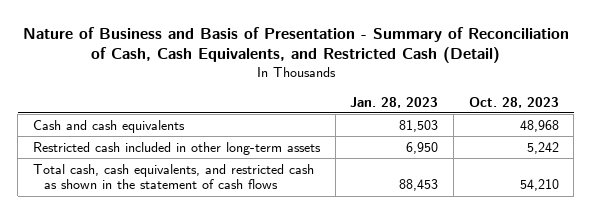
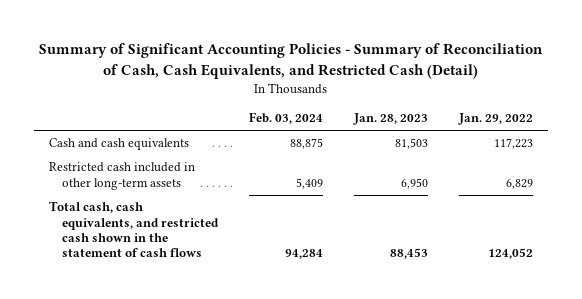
[22,26,569,64] Nature of Business and Basis of Presentation - Summary of Reconciliation of Cash, Cash Equivalents, and Restricted Cash (Detail) -> [38,43,543,79] Summary of Significant Accounting Policies - Summary of Reconciliation of Cash, Cash Equivalents, and Restricted Cash (Detail)
[468,96,559,108] Oct. 28, 2023 -> none
none -> [248,112,323,125] Feb. 03, 2024
none -> [457,113,533,126] Jan. 29, 2022
[32,163,314,190] Total cash, cash equivalents, and restricted cash as shown in the statement of cash flows -> [49,201,219,258] Total cash, cash equivalents, and restricted cash shown in the statement of cash flows

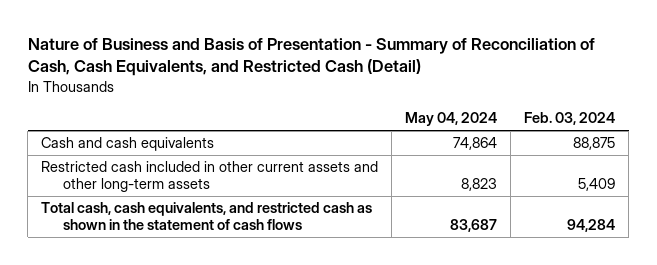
[38,43,543,79] Summary of Significant Accounting Policies - Summary of Reconciliation of Cash, Cash Equivalents, and Restricted Cash (Detail) -> [27,38,595,77] Nature of Business and Basis of Presentation - Summary of Reconciliation of Cash, Cash Equivalents, and Restricted Cash (Detail)
[352,113,428,126] Jan. 28, 2023 -> none
[457,113,533,126] Jan. 29, 2022 -> none
none -> [405,112,498,127] May 04, 2024
[49,162,196,190] Restricted cash included in other long-term assets -> [41,161,379,192] Restricted cash included in other current assets and other long-term assets
[49,201,219,258] Total cash, cash equivalents, and restricted cash shown in the statement of cash flows -> [41,202,373,230] Total cash, cash equivalents, and restricted cash as shown in the statement of cash flows

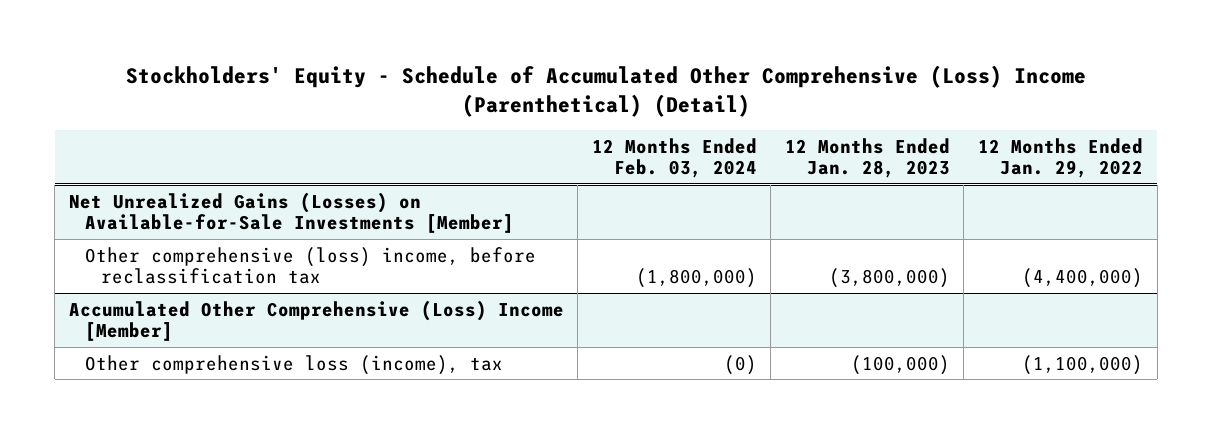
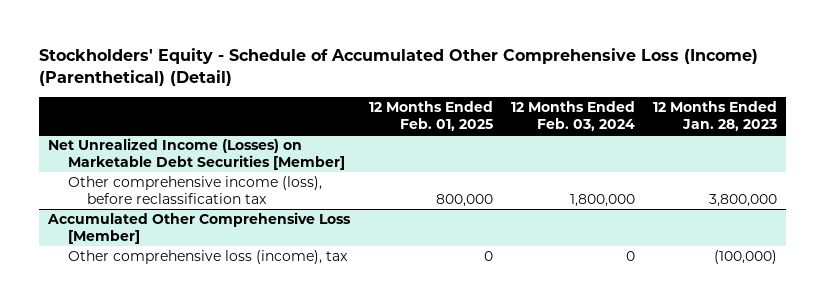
[125,65,1086,117] Stockholders' Equity - Schedule of Accumulated Other Comprehensive (Loss) Income (Parenthetical) (Detail) -> [39,48,759,86] Stockholders' Equity - Schedule of Accumulated Other Comprehensive Loss (Income) (Parenthetical) (Detail)
[977,137,1143,178] 12 Months Ended Jan. 29, 2022 -> none
none -> [368,101,493,131] 12 Months Ended Feb. 01, 2025
[68,191,514,233] Net Unrealized Gains (Losses) on Available-for-Sale Investments [Member] -> none
none -> [48,138,345,170] Net Unrealized Income (Losses) on Marketable Debt Securities [Member]
[84,246,536,284] Other comprehensive (loss) income, before reclassification tax -> [67,176,322,204] Other comprehensive income (loss), before reclassification tax
[635,267,757,288] (1,800,000) -> [569,193,635,207] 1,800,000
[828,267,950,288] (3,800,000) -> [709,193,778,207] 3,800,000
[68,299,564,341] Accumulated Other Comprehensive (Loss) Income [Member] -> [47,212,352,244] Accumulated Other Comprehensive Loss [Member]
[723,354,757,375] (0) -> [625,251,635,262] 0

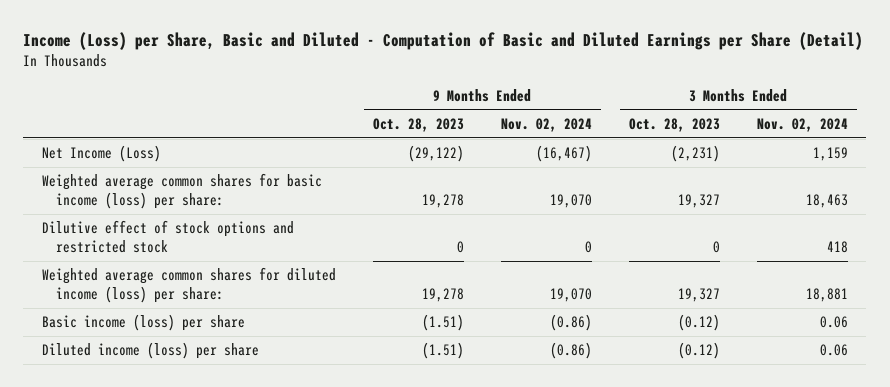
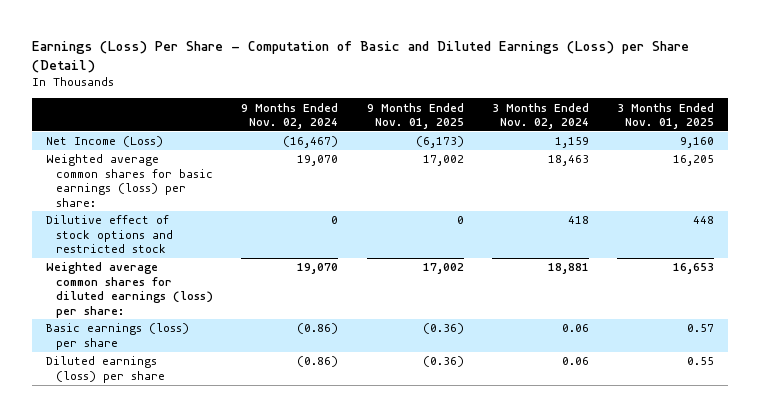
[23,32,864,51] Income (Loss) per Share, Basic and Diluted - Computation of Basic and Diluted Earnings per Share (Detail) -> [32,41,690,73] Earnings (Loss) Per Share - Computation of Basic and Diluted Earnings (Loss) per Share (Detail)
[372,117,464,132] Oct. 28, 2023 -> none
[628,117,720,132] Oct. 28, 2023 -> none
none -> [366,102,464,129] 9 Months Ended Nov. 01, 2025
none -> [616,102,714,129] 3 Months Ended Nov. 01, 2025
[41,173,322,210] Weighted average common shares for basic income (loss) per share: -> [46,154,214,207] Weighted average common shares for basic earnings (loss) per share:
[41,267,336,304] Weighted average common shares for diluted income (loss) per share: -> [46,262,214,318] Weighted average common shares for diluted earnings (loss) per share:
[41,314,245,332] Basic income (loss) per share -> [46,323,190,350] Basic earnings (loss) per share
[41,342,259,360] Diluted income (loss) per share -> [46,356,166,383] Diluted earnings (loss) per share

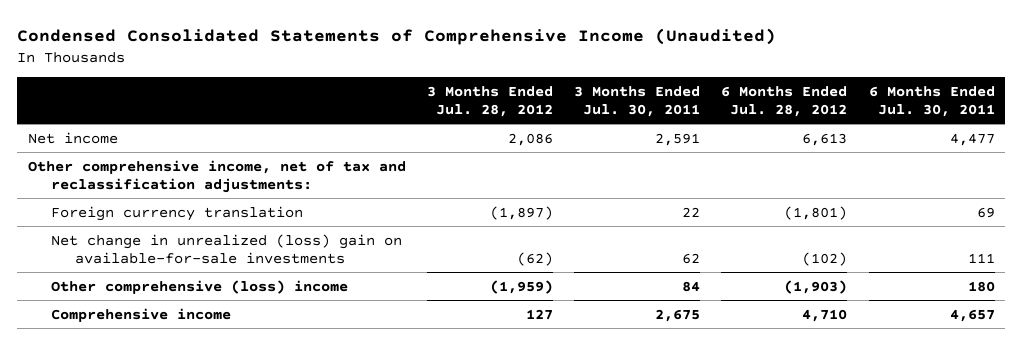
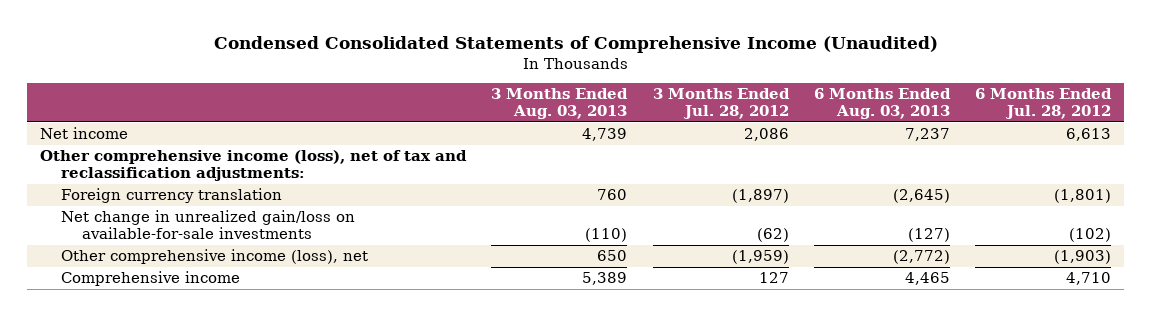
[574,85,701,117] 3 Months Ended Jul. 30, 2011 -> none
[868,85,995,117] 6 Months Ended Jul. 30, 2011 -> none
none -> [491,88,629,119] 3 Months Ended Aug. 03, 2013
none -> [814,88,952,119] 6 Months Ended Aug. 03, 2013
[27,159,406,193] Other comprehensive income, net of tax and reclassification adjustments: -> [39,150,467,182] Other comprehensive income (loss), net of tax and reclassification adjustments:
[51,233,403,264] Net change in unrealized (loss) gain on available-for-sale investments -> [60,210,355,240] Net change in unrealized gain/loss on available-for-sale investments
[51,279,349,294] Other comprehensive (loss) income -> [60,249,368,265] Other comprehensive income (loss), net

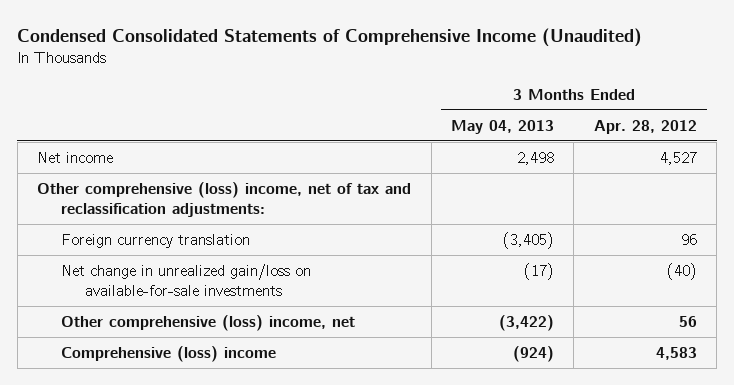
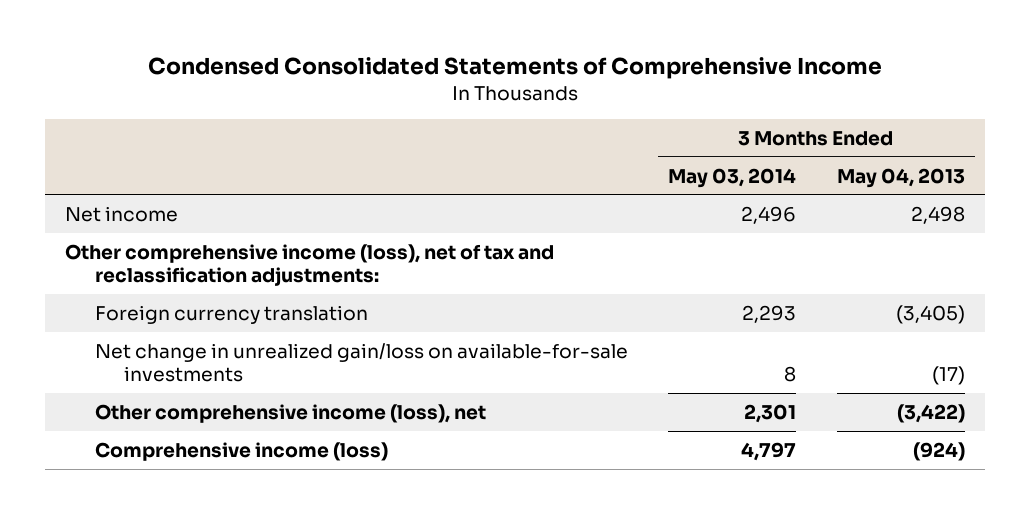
[17,27,643,47] Condensed Consolidated Statements of Comprehensive Income (Unaudited) -> [147,57,882,80] Condensed Consolidated Statements of Comprehensive Income
[593,119,697,134] Apr. 28, 2012 -> none
none -> [668,167,797,188] May 03, 2014
[37,181,412,218] Other comprehensive (loss) income, net of tax and reclassification adjustments: -> [65,243,555,286] Other comprehensive income (loss), net of tax and reclassification adjustments:
[60,314,355,331] Other comprehensive (loss) income, net -> [94,403,486,423] Other comprehensive income (loss), net
[60,345,276,362] Comprehensive (loss) income -> [94,441,388,461] Comprehensive income (loss)

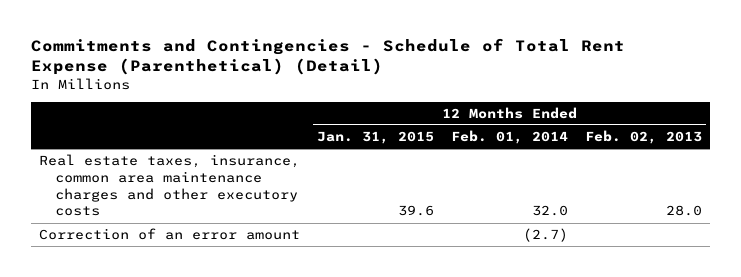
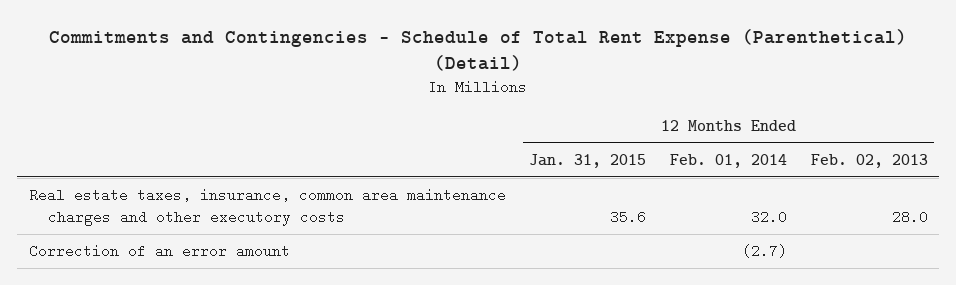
[398,205,435,217] 39.6 -> [610,209,647,224] 35.6

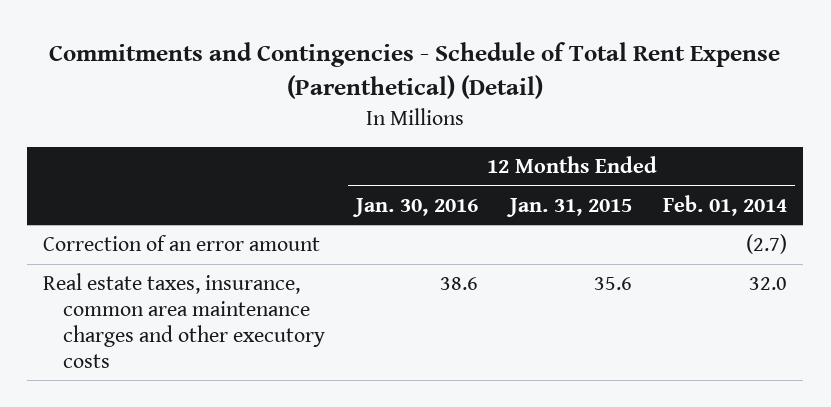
[810,153,928,168] Feb. 02, 2013 -> none
none -> [352,197,479,217] Jan. 30, 2016
[28,187,506,226] Real estate taxes, insurance, common area maintenance charges and other executory costs -> [43,273,325,368] Real estate taxes, insurance, common area maintenance charges and other executory costs

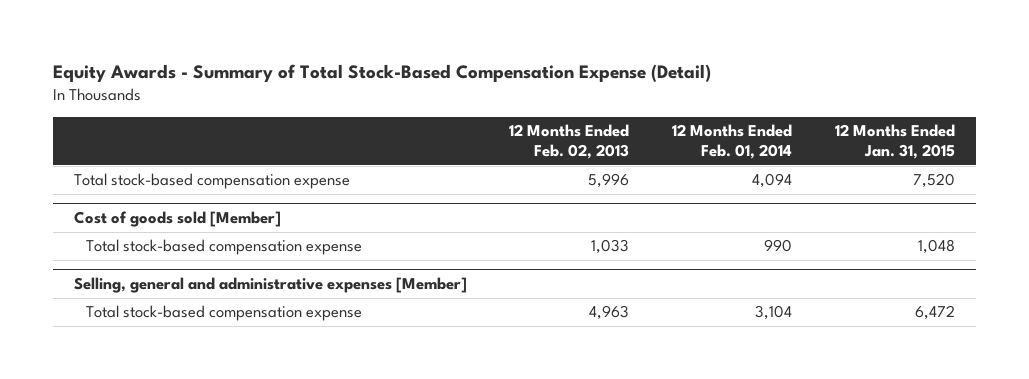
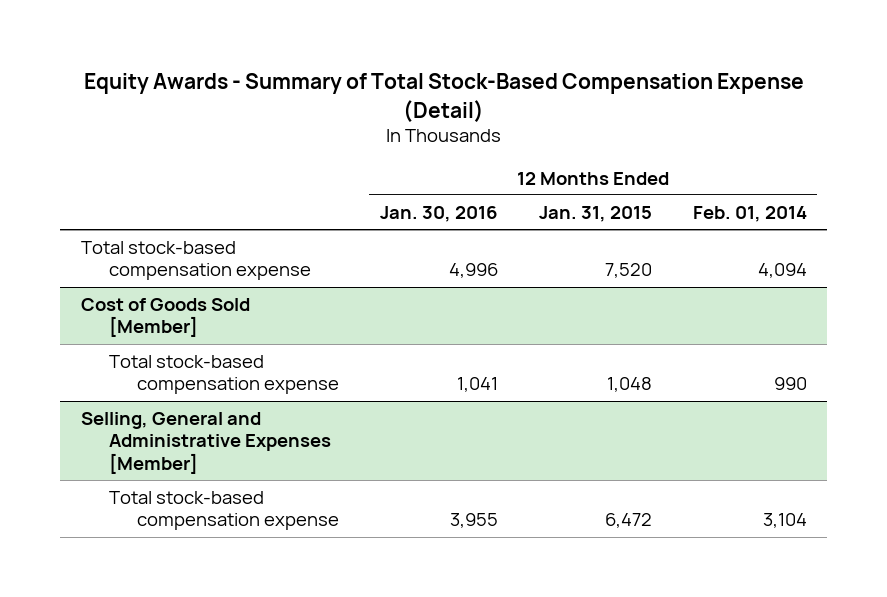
[509,124,630,160] 12 Months Ended Feb. 02, 2013 -> none
none -> [379,205,498,222] Jan. 30, 2016
[73,211,281,228] Cost of goods sold [Member] -> [80,297,250,338] Cost of Goods Sold [Member]
[73,277,467,294] Selling, general and administrative expenses [Member] -> [80,411,331,474] Selling, General and Administrative Expenses [Member]

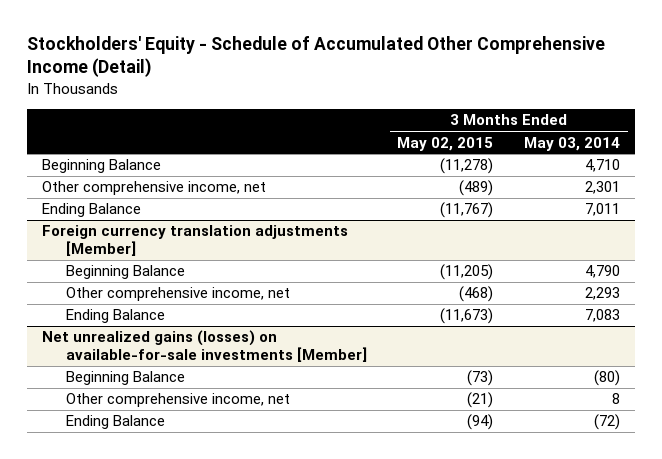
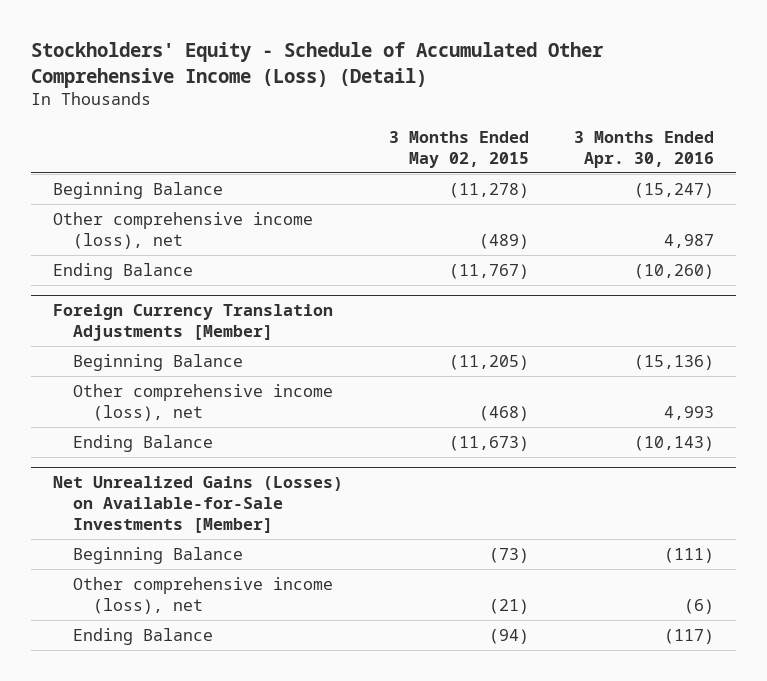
[26,36,605,78] Stockholders' Equity - Schedule of Accumulated Other Comprehensive Income (Detail) -> [30,41,604,88] Stockholders' Equity - Schedule of Accumulated Other Comprehensive Income (Loss) (Detail)
[524,136,621,151] May 03, 2014 -> none
none -> [573,130,714,168] 3 Months Ended Apr. 30, 2016
[42,181,267,196] Other comprehensive income, net -> [53,211,314,249] Other comprehensive income (loss), net
[42,225,349,257] Foreign currency translation adjustments [Member] -> [53,304,334,342] Foreign Currency Translation Adjustments [Member]
[65,287,290,302] Other comprehensive income, net -> [72,383,333,421] Other comprehensive income (loss), net
[42,330,367,363] Net unrealized gains (losses) on available-for-sale investments [Member] -> [53,476,344,534] Net Unrealized Gains (Losses) on Available-for-Sale Investments [Member]
[65,393,290,408] Other comprehensive income, net -> [72,576,333,614] Other comprehensive income (loss), net

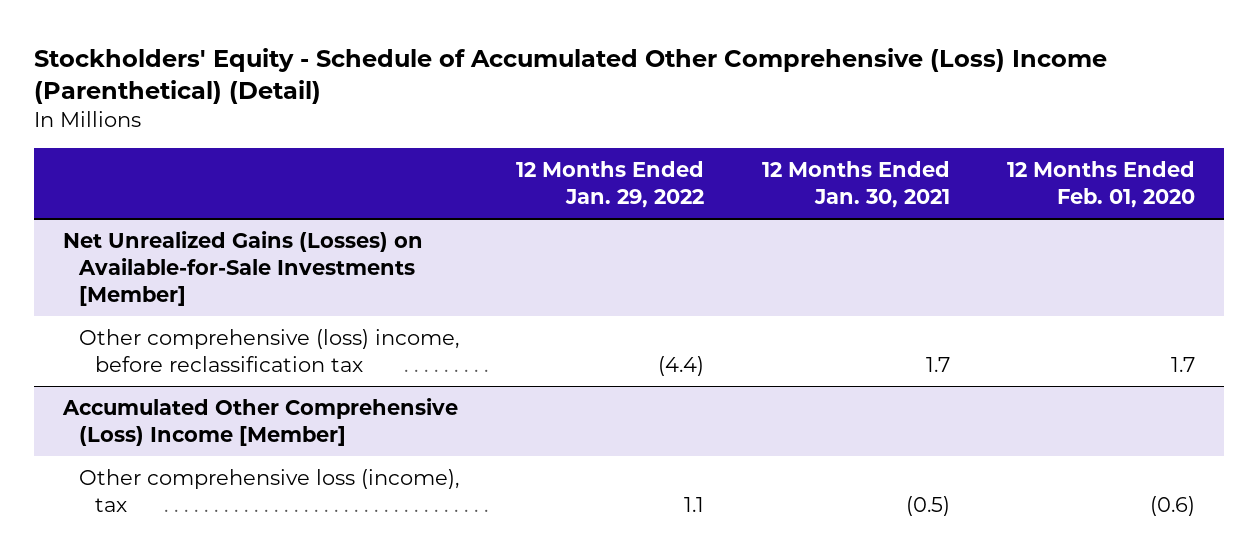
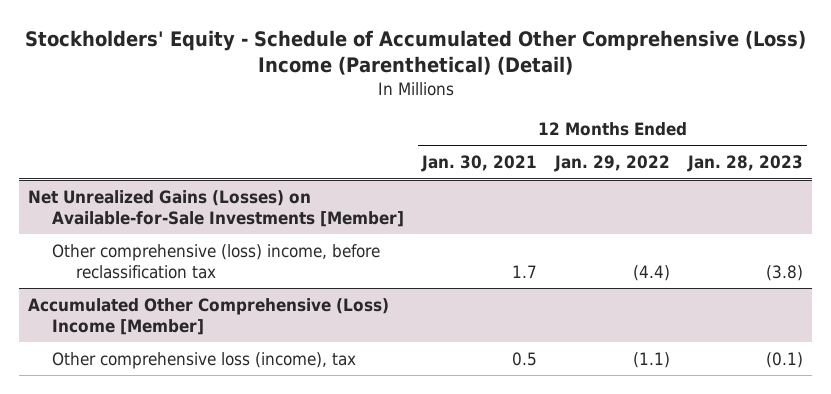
[1007,160,1196,208] 12 Months Ended Feb. 01, 2020 -> none
none -> [686,155,803,173] Jan. 28, 2023
[684,496,705,512] 1.1 -> [633,351,671,368] (1.1)
[905,495,950,516] (0.5) -> [512,351,538,366] 0.5

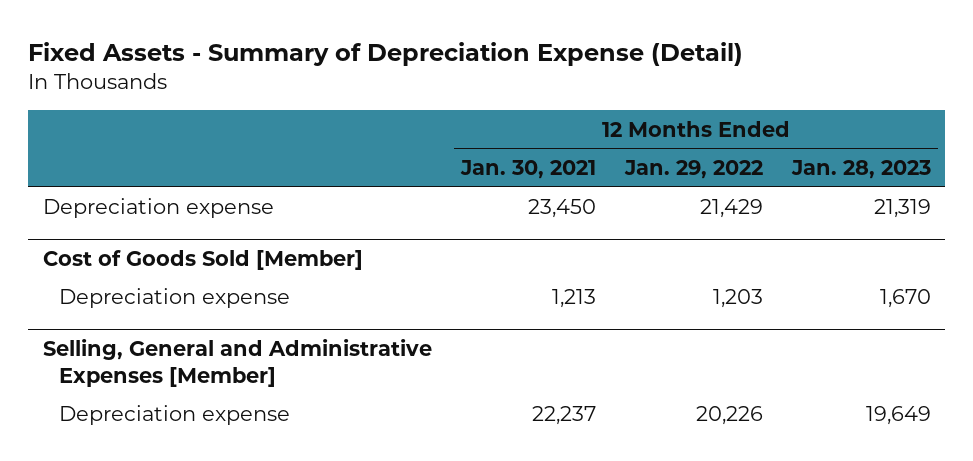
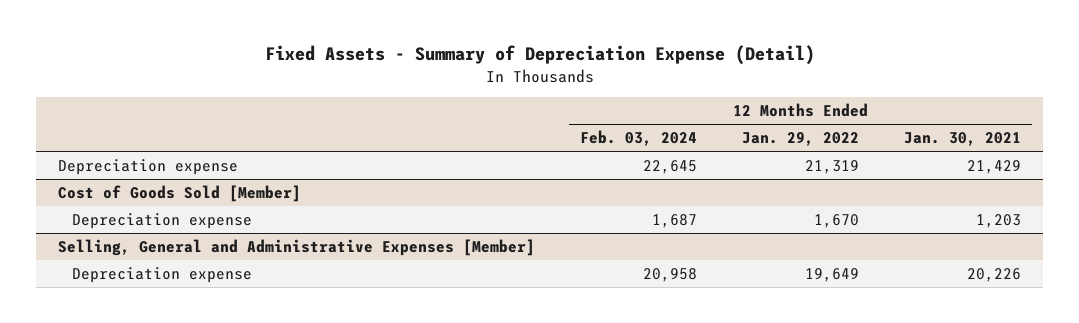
[790,160,931,180] Jan. 28, 2023 -> none
none -> [580,130,698,147] Feb. 03, 2024
[527,199,596,219] 23,450 -> [966,159,1021,174] 21,429
[699,199,763,219] 21,429 -> [805,159,860,174] 21,319
[551,289,596,309] 1,213 -> [975,213,1021,228] 1,203
[712,289,763,309] 1,203 -> [814,213,860,228] 1,670
[531,406,596,426] 22,237 -> [966,267,1021,282] 20,226
[695,406,763,426] 20,226 -> [805,267,860,282] 19,649

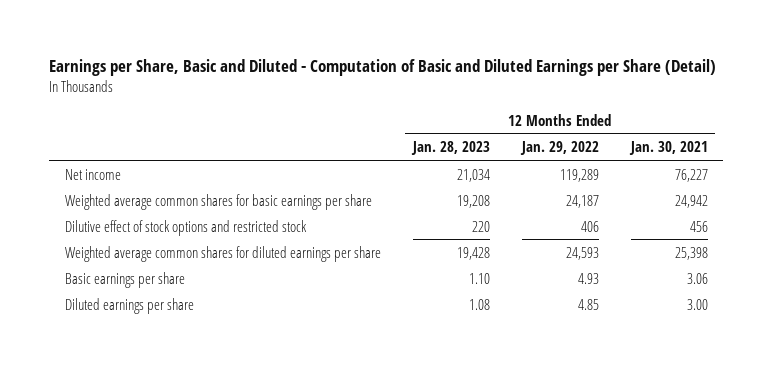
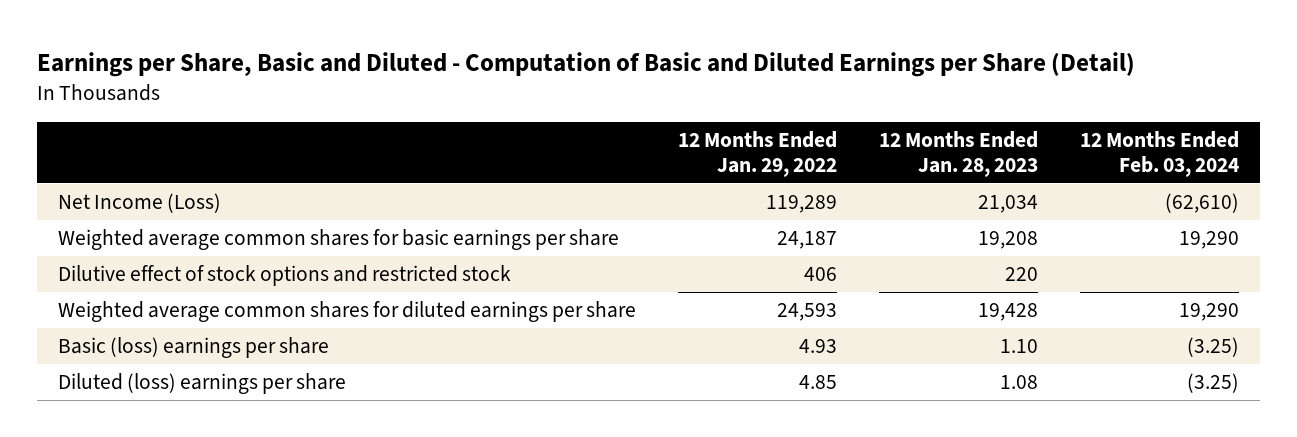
[628,141,708,156] Jan. 30, 2021 -> none
none -> [1080,130,1240,178] 12 Months Ended Feb. 03, 2024
[64,168,121,180] Net income -> [58,192,222,213] Net Income (Loss)
[64,271,185,288] Basic earnings per share -> [58,336,330,358] Basic (loss) earnings per share
[64,297,194,314] Diluted earnings per share -> [58,372,347,394] Diluted (loss) earnings per share

